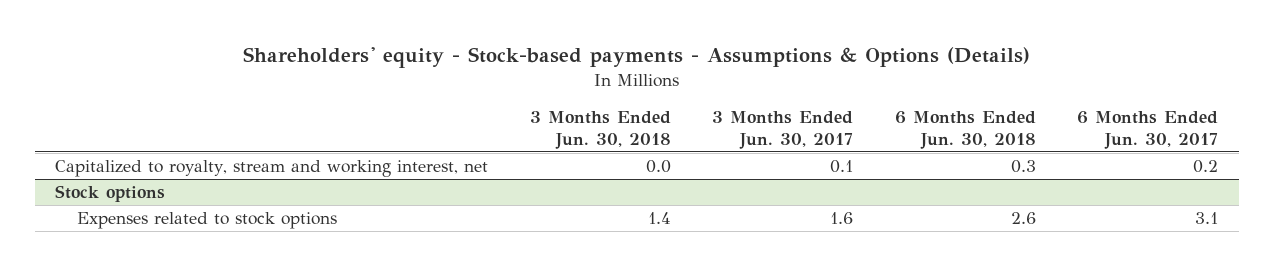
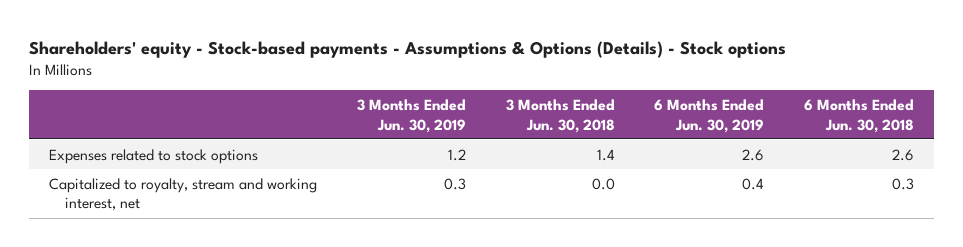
[242,47,1030,69] Shareholders' equity - Stock-based payments - Assumptions & Options (Details) -> [29,40,787,58] Shareholders' equity - Stock-based payments - Assumptions & Options (Details) - Stock options
[712,110,854,149] 3 Months Ended Jun. 30, 2017 -> none
[1076,110,1218,149] 6 Months Ended Jun. 30, 2017 -> none
none -> [356,98,466,133] 3 Months Ended Jun. 30, 2019
none -> [654,98,765,133] 6 Months Ended Jun. 30, 2019
[55,185,166,203] Stock options -> none
[55,160,489,178] Capitalized to royalty, stream and working interest, net -> [49,177,318,211] Capitalized to royalty, stream and working interest, net

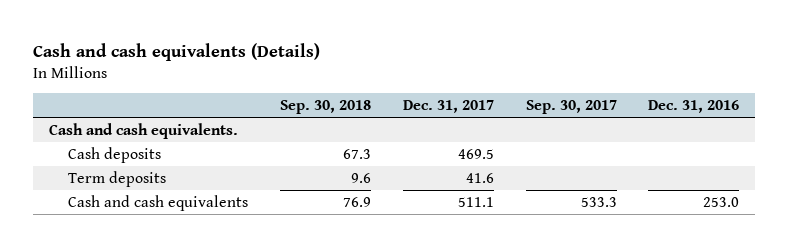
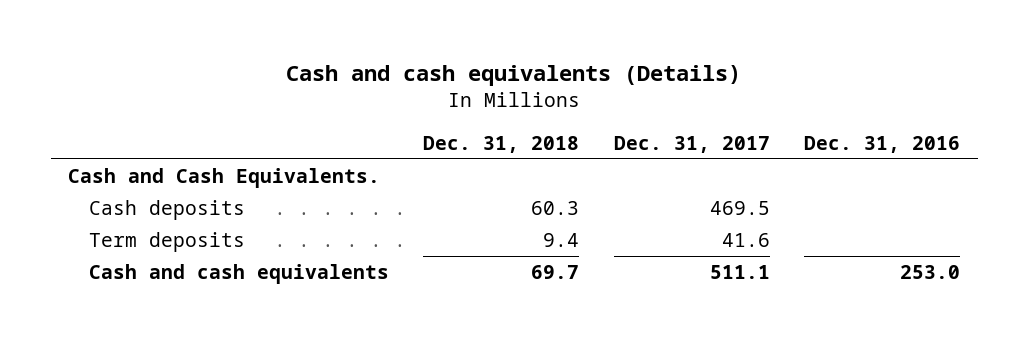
[279,99,371,114] Sep. 30, 2018 -> none
[525,99,617,114] Sep. 30, 2017 -> none
none -> [423,135,580,153] Dec. 31, 2018
[48,122,238,139] Cash and cash equivalents. -> [68,167,381,188] Cash and Cash Equivalents.

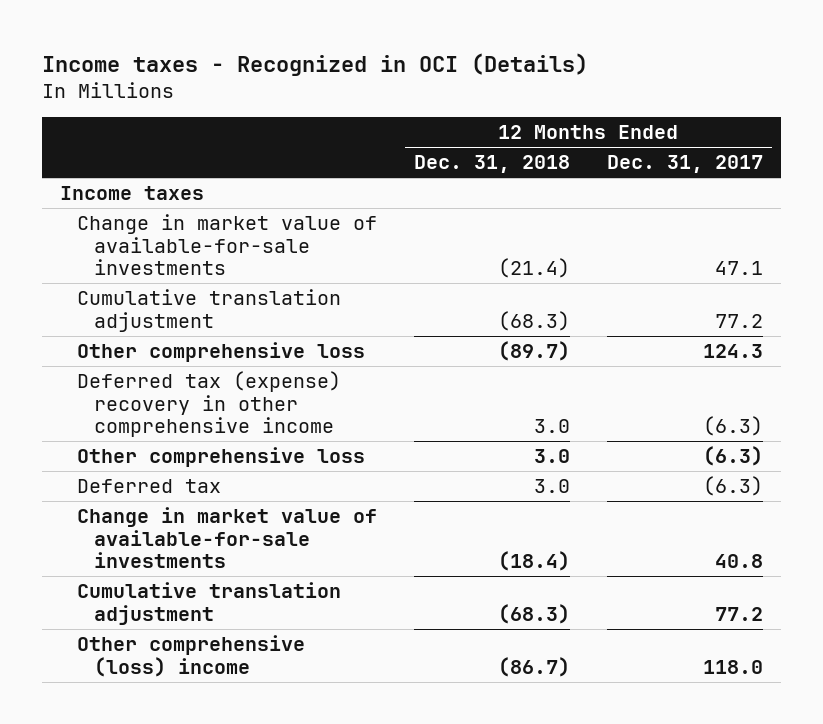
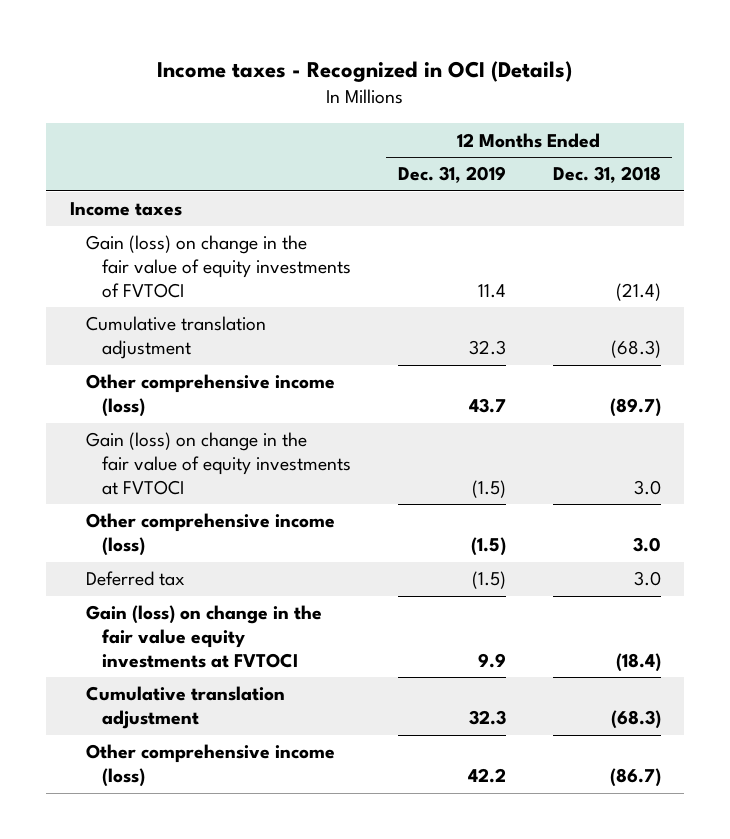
[606,155,763,174] Dec. 31, 2017 -> none
none -> [397,166,506,184] Dec. 31, 2019
[77,214,378,275] Change in market value of available-for-sale investments -> [85,235,351,298] Gain (loss) on change in the fair value of equity investments of FVTOCI
[77,342,366,363] Other comprehensive loss -> [85,374,335,418] Other comprehensive income (loss)
[77,371,342,437] Deferred tax (expense) recovery in other comprehensive income -> [85,432,351,495] Gain (loss) on change in the fair value of equity investments at FVTOCI
[77,447,366,468] Other comprehensive loss -> [85,513,335,557] Other comprehensive income (loss)
[77,507,378,568] Change in market value of available-for-sale investments -> [85,605,322,668] Gain (loss) on change in the fair value equity investments at FVTOCI
[77,635,306,677] Other comprehensive (loss) income -> [85,744,335,788] Other comprehensive income (loss)

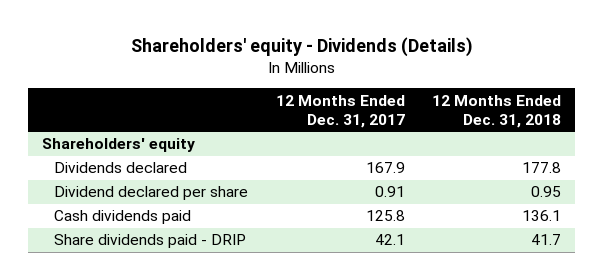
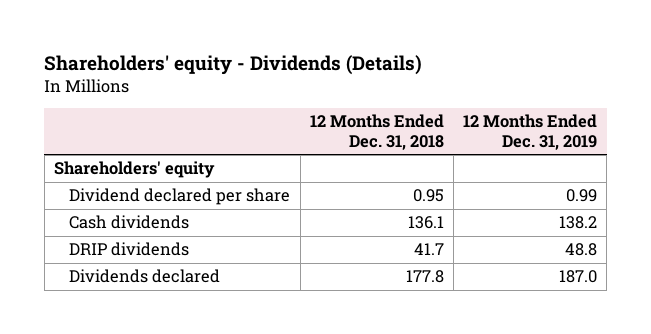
[275,94,405,128] 12 Months Ended Dec. 31, 2017 -> none
none -> [463,114,598,150] 12 Months Ended Dec. 31, 2019
[54,210,192,225] Cash dividends paid -> [69,215,190,230] Cash dividends
[54,234,247,249] Share dividends paid - DRIP -> [69,242,190,257] DRIP dividends
[54,162,188,174] Dividends declared -> [69,269,221,284] Dividends declared

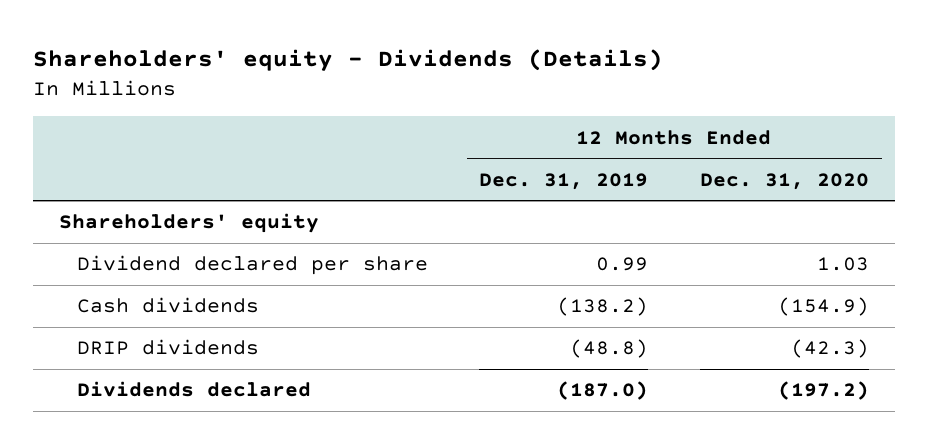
[309,114,444,150] 12 Months Ended Dec. 31, 2018 -> none
none -> [700,172,870,190] Dec. 31, 2020
[559,216,598,230] 138.2 -> [557,297,649,317] (138.2)
[565,243,598,257] 48.8 -> [570,339,649,359] (48.8)
[559,270,598,284] 187.0 -> [557,381,649,401] (187.0)

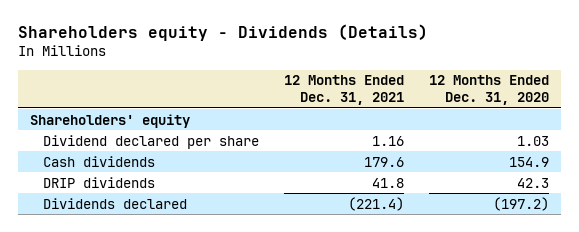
[32,48,663,71] Shareholders' equity - Dividends (Details) -> [17,24,428,42] Shareholders equity - Dividends (Details)
[479,172,649,190] Dec. 31, 2019 -> none
none -> [284,75,405,105] 12 Months Ended Dec. 31, 2021
[778,297,870,317] (154.9) -> [508,156,549,167] 154.9
[791,339,870,359] (42.3) -> [516,177,549,188] 42.3

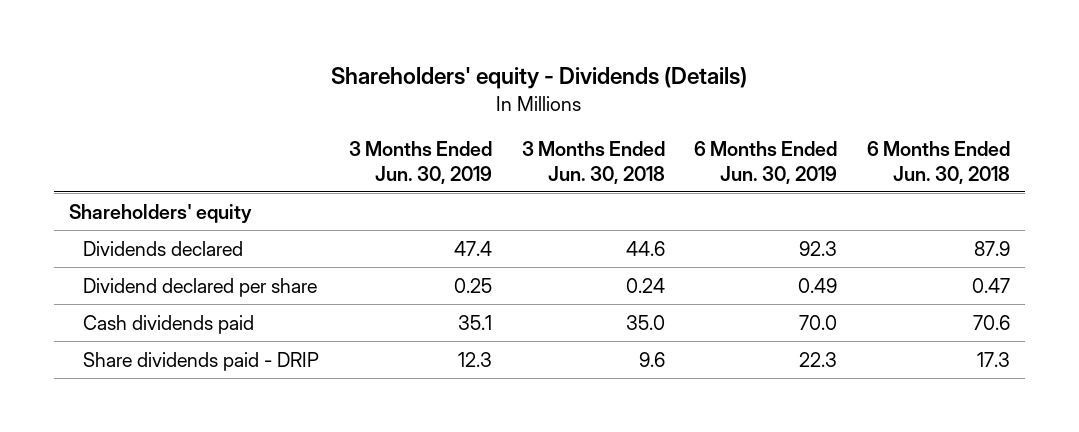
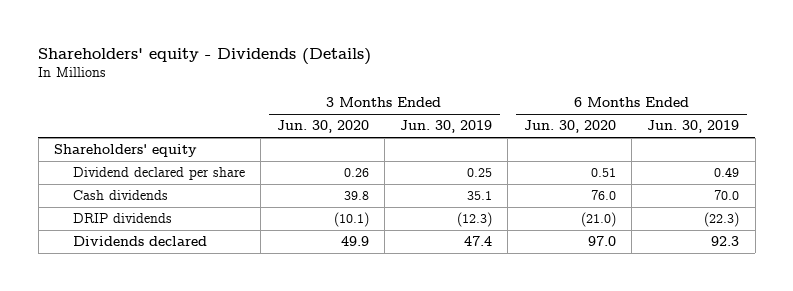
[521,141,665,184] 3 Months Ended Jun. 30, 2018 -> none
[866,141,1010,184] 6 Months Ended Jun. 30, 2018 -> none
none -> [276,120,369,134] Jun. 30, 2020
none -> [523,120,616,134] Jun. 30, 2020
[83,314,255,334] Cash dividends paid -> [73,190,169,201] Cash dividends
[83,351,320,371] Share dividends paid - DRIP -> [73,213,173,224] DRIP dividends
[457,351,492,367] 12.3 -> [457,212,493,228] (12.3)
[799,351,838,367] 22.3 -> [704,212,740,228] (22.3)
[83,240,244,256] Dividends declared -> [73,236,208,247] Dividends declared

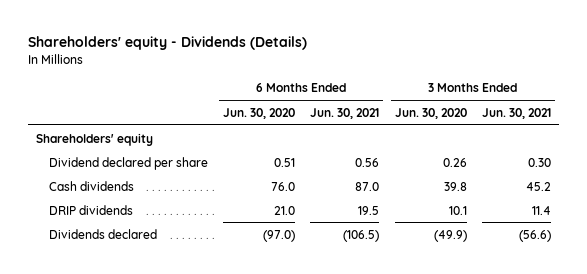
[400,120,493,134] Jun. 30, 2019 -> none
[647,120,740,134] Jun. 30, 2019 -> none
none -> [310,107,380,119] Jun. 30, 2021
none -> [481,107,551,119] Jun. 30, 2021
[333,212,369,228] (10.1) -> [448,205,467,215] 10.1
[580,212,616,228] (21.0) -> [274,205,296,215] 21.0
[340,236,369,247] 49.9 -> [433,229,467,242] (49.9)
[587,236,616,247] 97.0 -> [263,229,296,242] (97.0)

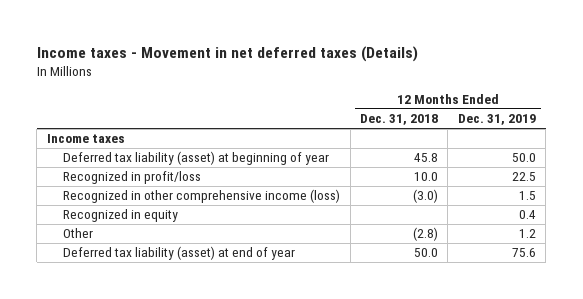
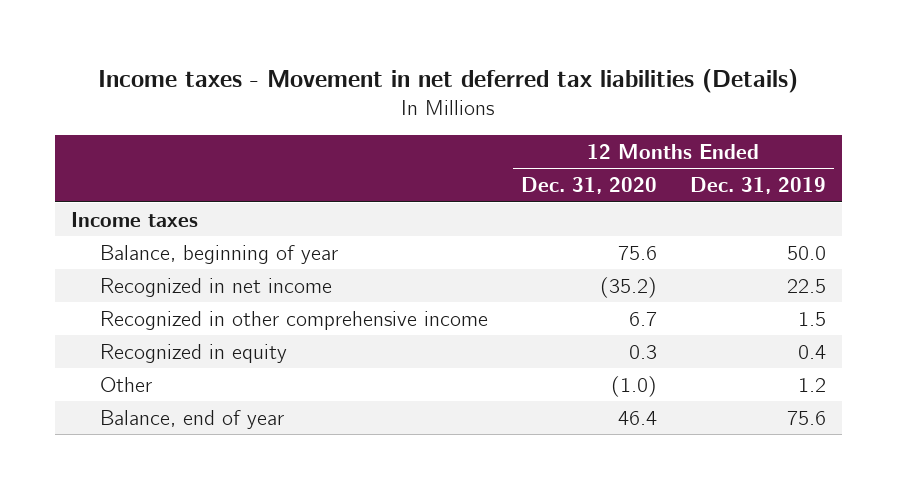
[36,45,418,62] Income taxes - Movement in net deferred taxes (Details) -> [98,68,799,93] Income taxes - Movement in net deferred tax liabilities (Details)
[360,114,439,126] Dec. 31, 2018 -> none
none -> [520,177,657,195] Dec. 31, 2020
[63,151,330,166] Deferred tax liability (asset) at beginning of year -> [100,244,339,264] Balance, beginning of year
[63,171,202,185] Recognized in profit/loss -> [100,277,333,297] Recognized in net income
[63,189,341,204] Recognized in other comprehensive income (loss) -> [100,310,489,330] Recognized in other comprehensive income
[63,246,296,261] Deferred tax liability (asset) at end of year -> [100,409,285,429] Balance, end of year

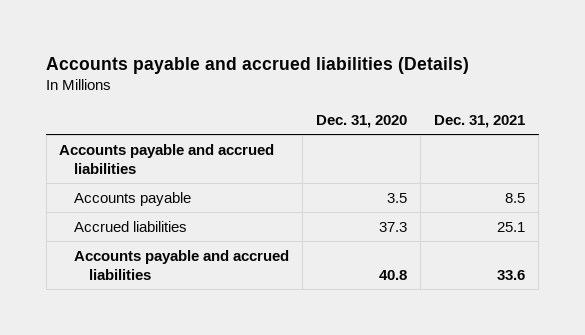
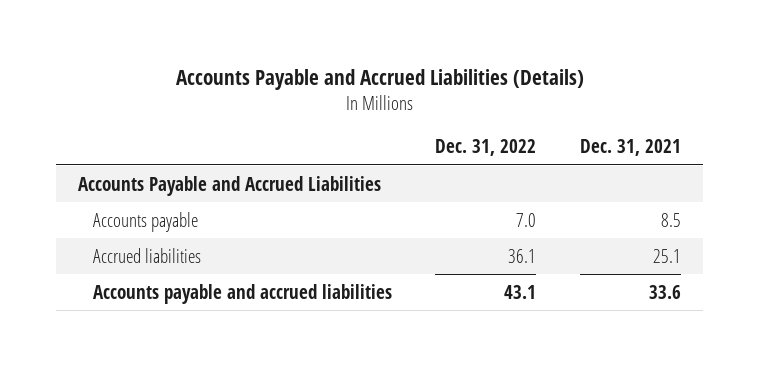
[46,56,470,74] Accounts payable and accrued liabilities (Details) -> [175,68,584,90] Accounts Payable and Accrued Liabilities (Details)
[316,115,408,129] Dec. 31, 2020 -> none
none -> [435,139,537,157] Dec. 31, 2022
[59,143,275,175] Accounts payable and accrued liabilities -> [78,175,382,196] Accounts Payable and Accrued Liabilities

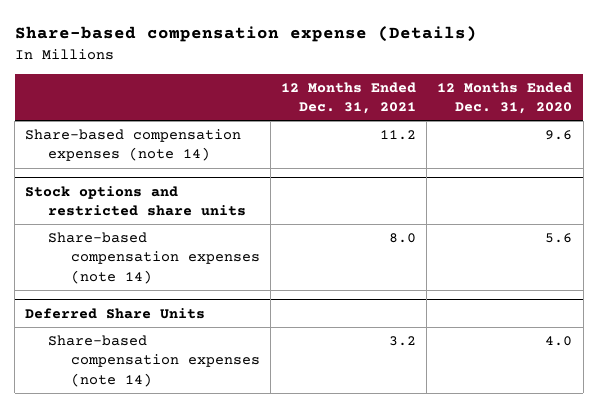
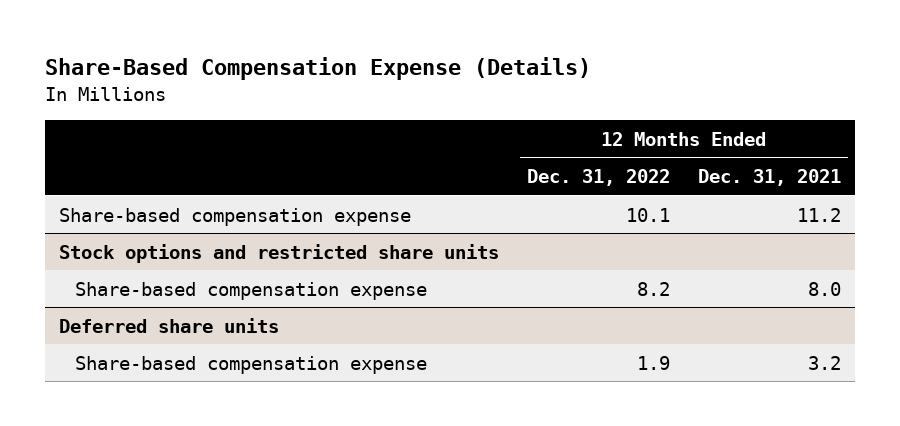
[14,26,477,43] Share-based compensation expense (Details) -> [44,56,591,80] Share-Based Compensation Expense (Details)
[437,81,573,115] 12 Months Ended Dec. 31, 2020 -> none
none -> [526,169,670,187] Dec. 31, 2022
[25,128,242,162] Share-based compensation expenses (note 14) -> [58,207,411,226] Share-based compensation expense
[48,231,260,285] Share-based compensation expenses (note 14) -> [74,281,427,300] Share-based compensation expense
[25,307,206,319] Deferred Share Units -> [58,317,279,333] Deferred share units
[48,334,260,388] Share-based compensation expenses (note 14) -> [74,355,427,374] Share-based compensation expense

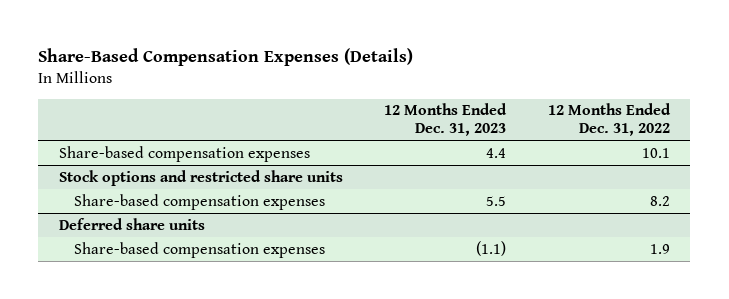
[44,56,591,80] Share-Based Compensation Expense (Details) -> [38,48,414,67] Share-Based Compensation Expenses (Details)
[697,169,841,187] Dec. 31, 2021 -> none
none -> [384,103,508,136] 12 Months Ended Dec. 31, 2023
[58,207,411,226] Share-based compensation expense -> [59,145,311,162] Share-based compensation expenses
[74,281,427,300] Share-based compensation expense -> [74,193,326,210] Share-based compensation expenses
[74,355,427,374] Share-based compensation expense -> [74,241,326,258] Share-based compensation expenses

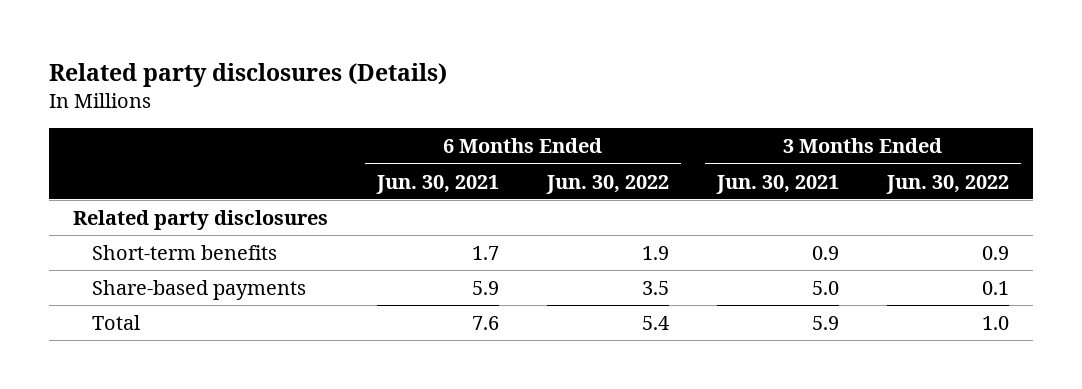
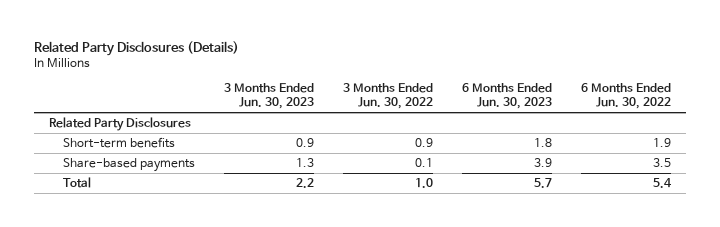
[49,62,448,87] Related party disclosures (Details) -> [34,40,240,56] Related Party Disclosures (Details)
[375,174,499,194] Jun. 30, 2021 -> none
[715,174,839,194] Jun. 30, 2021 -> none
none -> [223,83,314,110] 3 Months Ended Jun. 30, 2023
none -> [462,83,553,110] 6 Months Ended Jun. 30, 2023
[73,209,329,230] Related party disclosures -> [48,117,191,132] Related Party Disclosures

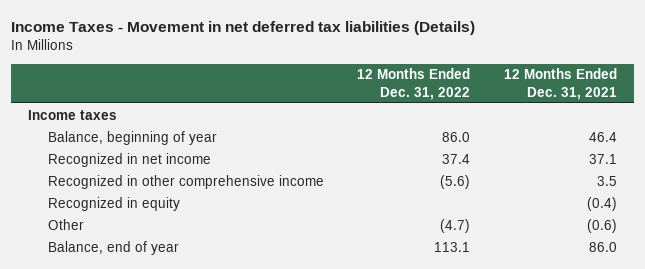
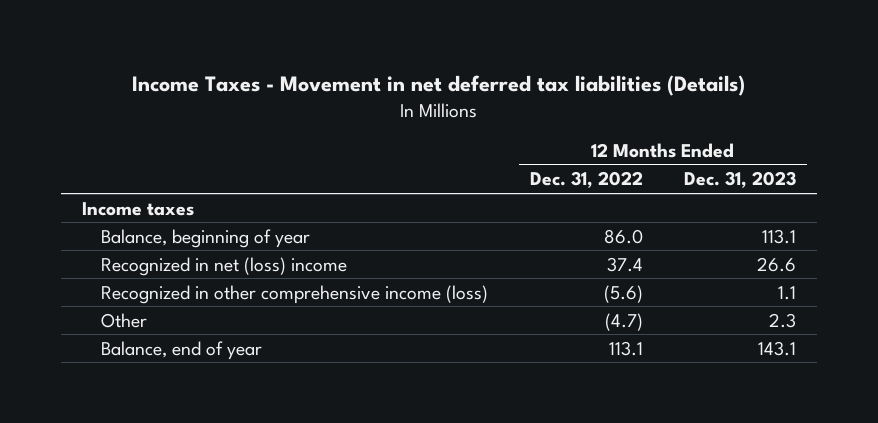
[503,68,617,100] 12 Months Ended Dec. 31, 2021 -> none
none -> [684,171,797,189] Dec. 31, 2023
[47,196,180,211] Recognized in equity -> none
[47,152,211,167] Recognized in net income -> [100,256,347,276] Recognized in net (loss) income
[47,174,324,189] Recognized in other comprehensive income -> [100,284,488,304] Recognized in other comprehensive income (loss)

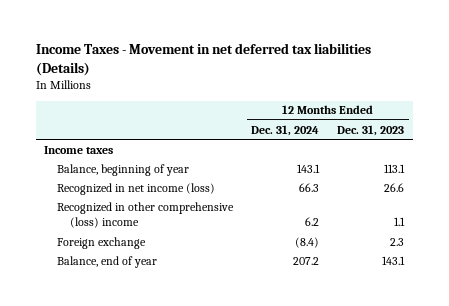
[529,171,643,189] Dec. 31, 2022 -> none
none -> [251,124,320,136] Dec. 31, 2024
[100,312,147,328] Other -> none
[100,256,347,276] Recognized in net (loss) income -> [57,182,216,195] Recognized in net income (loss)
[100,284,488,304] Recognized in other comprehensive income (loss) -> [57,201,235,228] Recognized in other comprehensive (loss) income
none -> [57,236,147,249] Foreign exchange

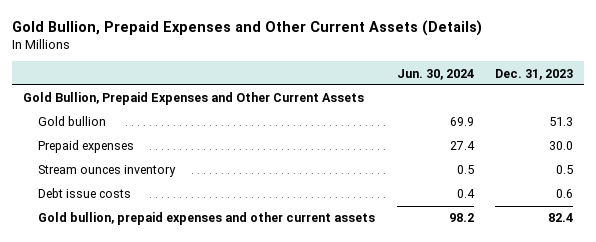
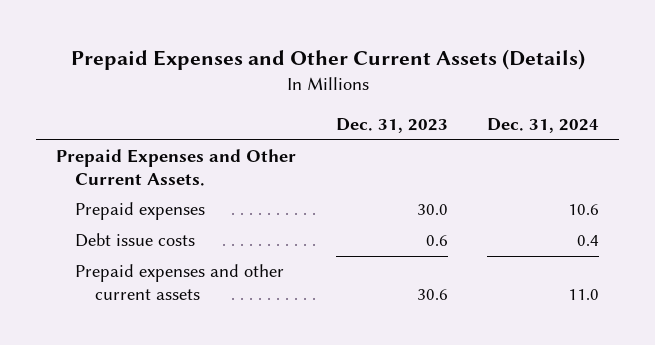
[11,19,482,36] Gold Bullion, Prepaid Expenses and Other Current Assets (Details) -> [70,48,585,70] Prepaid Expenses and Other Current Assets (Details)
[396,68,474,80] Jun. 30, 2024 -> none
none -> [487,118,600,134] Dec. 31, 2024
[37,116,106,127] Gold bullion -> none
[22,92,364,106] Gold Bullion, Prepaid Expenses and Other Current Assets -> [55,149,296,186] Prepaid Expenses and Other Current Assets.
[37,165,176,178] Stream ounces inventory -> none
[37,212,375,226] Gold bullion, prepaid expenses and other current assets -> [75,264,285,300] Prepaid expenses and other current assets
[548,213,574,223] 82.4 -> [416,288,448,300] 30.6

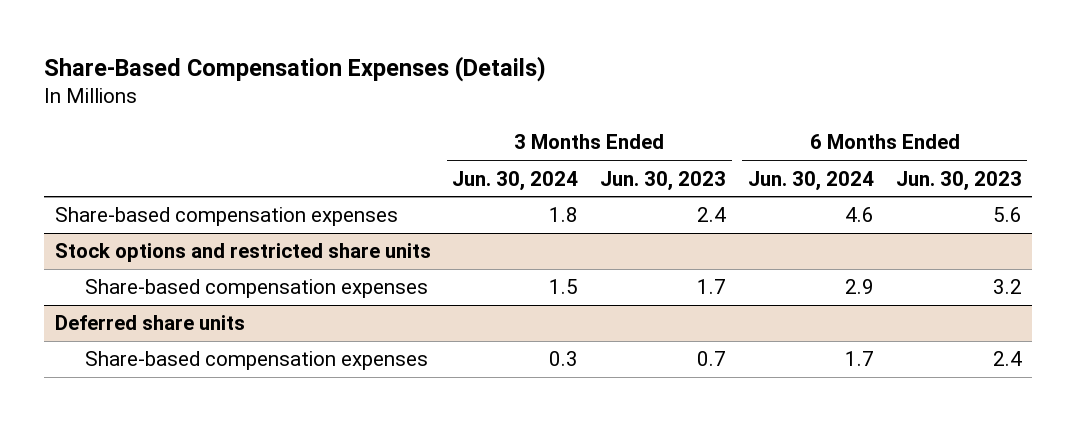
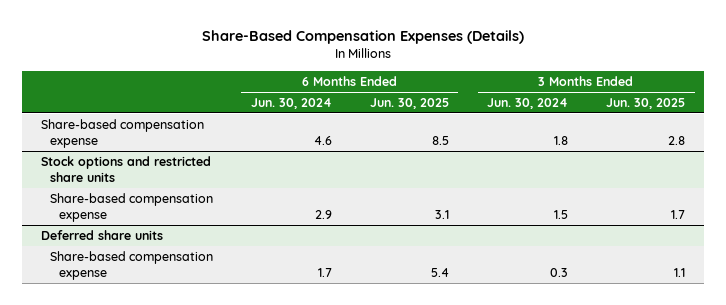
[600,170,727,191] Jun. 30, 2023 -> none
[895,170,1022,191] Jun. 30, 2023 -> none
none -> [369,97,449,109] Jun. 30, 2025
none -> [606,97,686,109] Jun. 30, 2025
[54,207,398,227] Share-based compensation expenses -> [40,118,204,149] Share-based compensation expense
[84,279,428,299] Share-based compensation expenses -> [49,192,213,223] Share-based compensation expense
[84,351,428,371] Share-based compensation expenses -> [49,250,213,281] Share-based compensation expense

